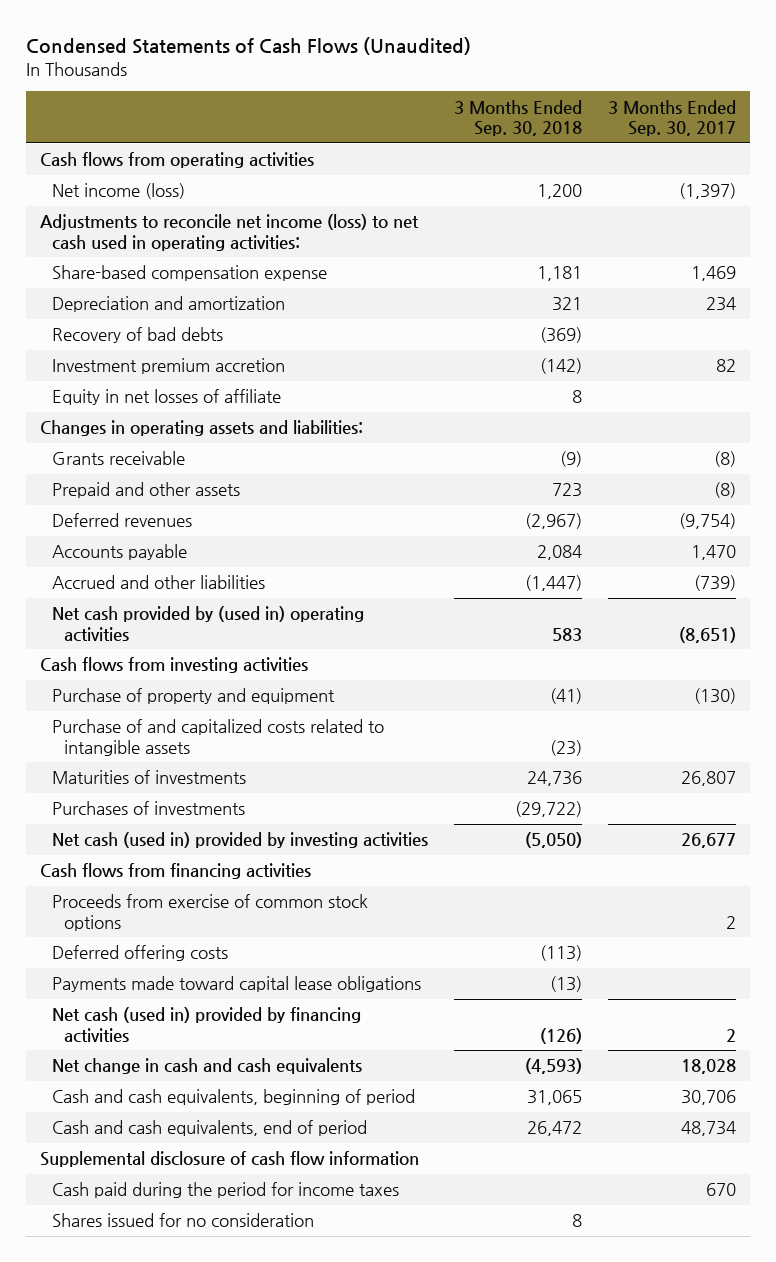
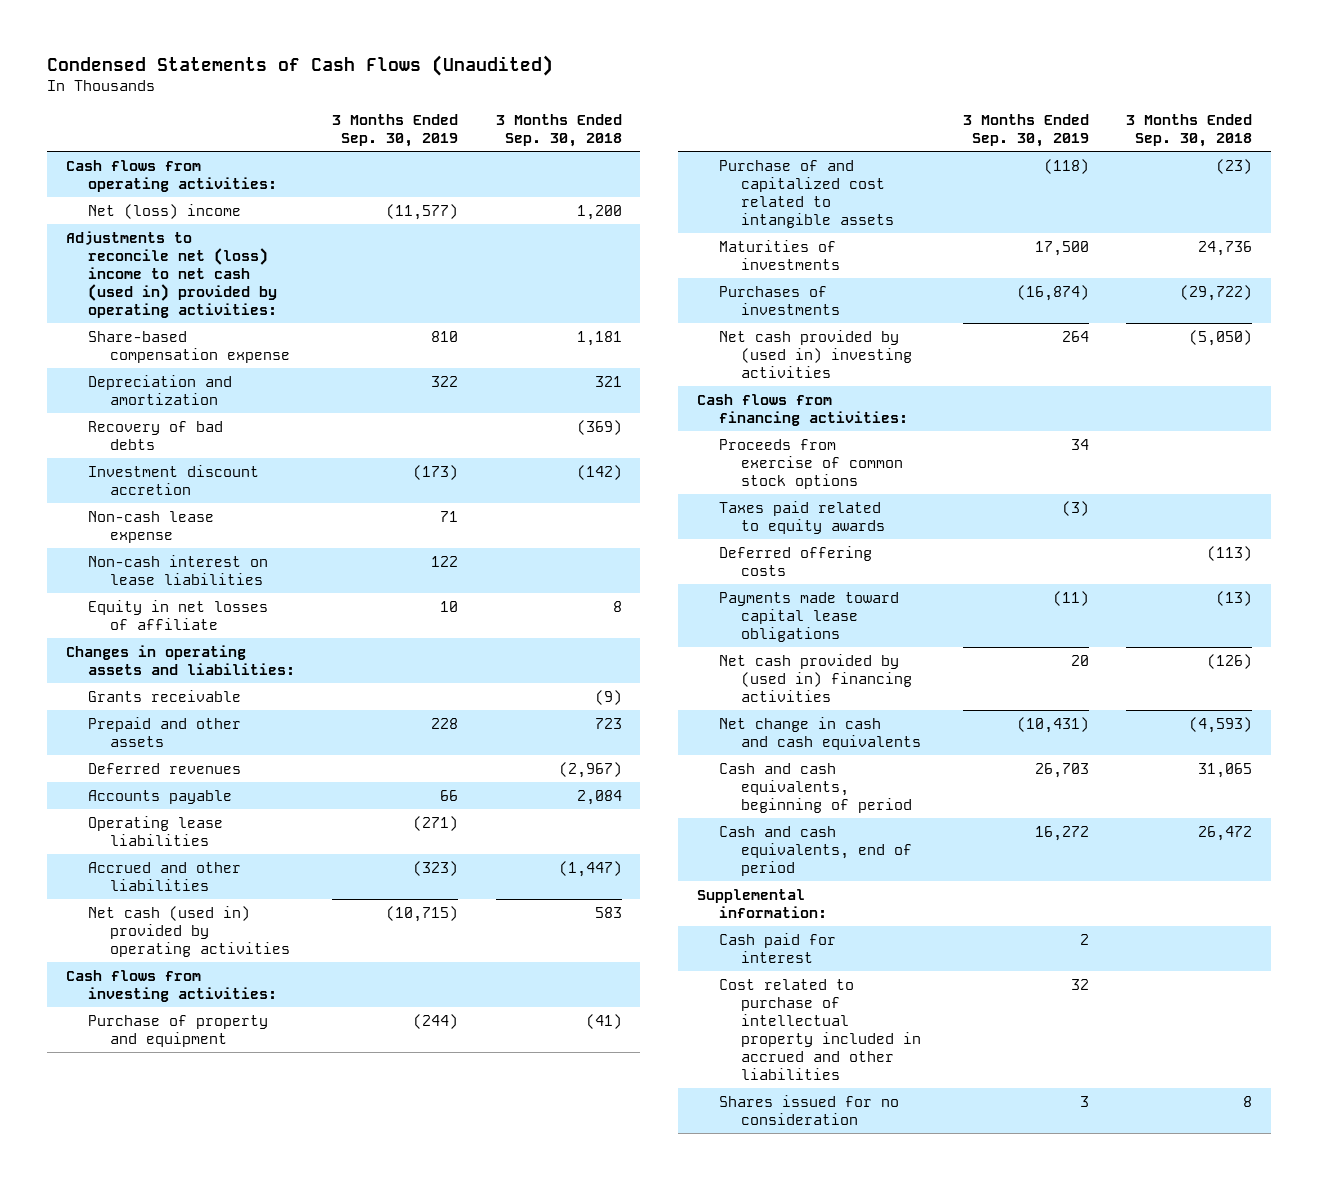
[608,99,737,136] 3 Months Ended Sep. 30, 2017 -> none
none -> [332,114,459,148] 3 Months Ended Sep. 30, 2019
[39,152,314,169] Cash flows from operating activities -> [65,159,278,192] Cash flows from operating activities:
[51,183,185,200] Net income (loss) -> [88,203,242,219] Net (loss) income
[39,214,419,251] Adjustments to reconcile net income (loss) to net cash used in operating activities: -> [65,230,278,318] Adjustments to reconcile net (loss) income to net cash (used in) provided by operating activities:
[51,358,285,375] Investment premium accretion -> [88,464,260,495] Investment discount accretion
none -> [88,510,215,543] Non-cash lease expense
none -> [88,554,269,585] Non-cash interest on lease liabilities
none -> [88,815,224,846] Operating lease liabilities
[51,606,364,642] Net cash provided by (used in) operating activities -> [88,905,291,957] Net cash (used in) provided by operating activities
[39,657,308,674] Cash flows from investing activities -> [65,969,278,1002] Cash flows from investing activities:
[51,719,384,756] Purchase of and capitalized costs related to intangible assets -> [718,159,895,228] Purchase of and capitalized cost related to intangible assets
[51,832,428,849] Net cash (used in) provided by investing activities -> [718,329,913,378] Net cash provided by (used in) investing activities
[39,863,311,880] Cash flows from financing activities -> [696,393,908,426] Cash flows from financing activities:
none -> [718,500,886,534] Taxes paid related to equity awards
[51,1007,361,1043] Net cash (used in) provided by financing activities -> [718,653,913,702] Net cash provided by (used in) financing activities
[51,1182,399,1199] Cash paid during the period for income taxes -> none
[39,1151,419,1168] Supplemental disclosure of cash flow information -> [696,888,827,918] Supplemental information:
none -> [718,932,836,963] Cash paid for interest
none -> [718,978,922,1080] Cost related to purchase of intellectual property included in accrued and other liabilities

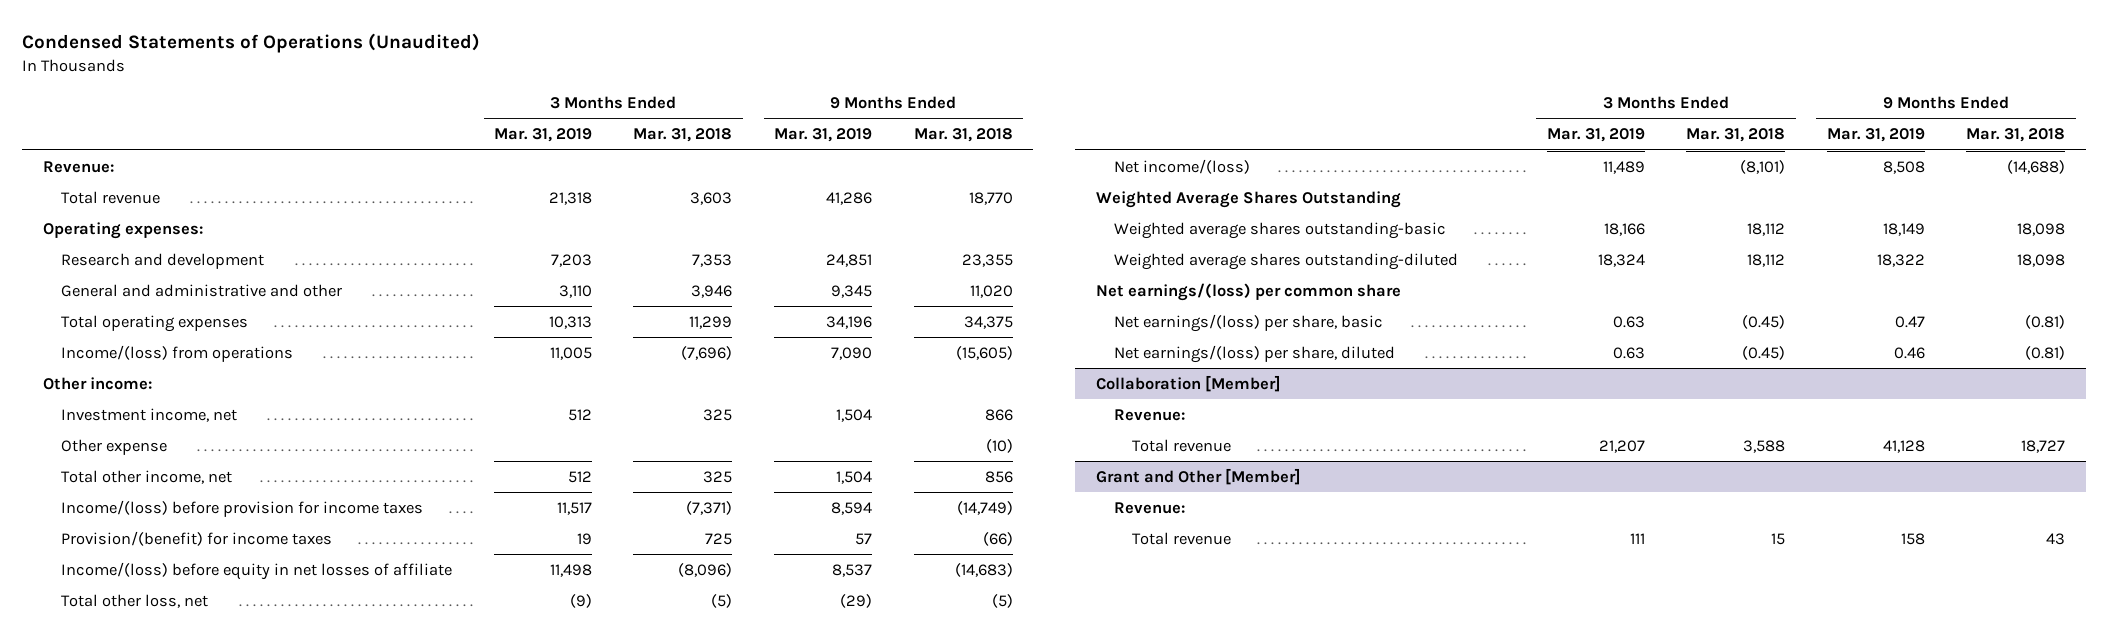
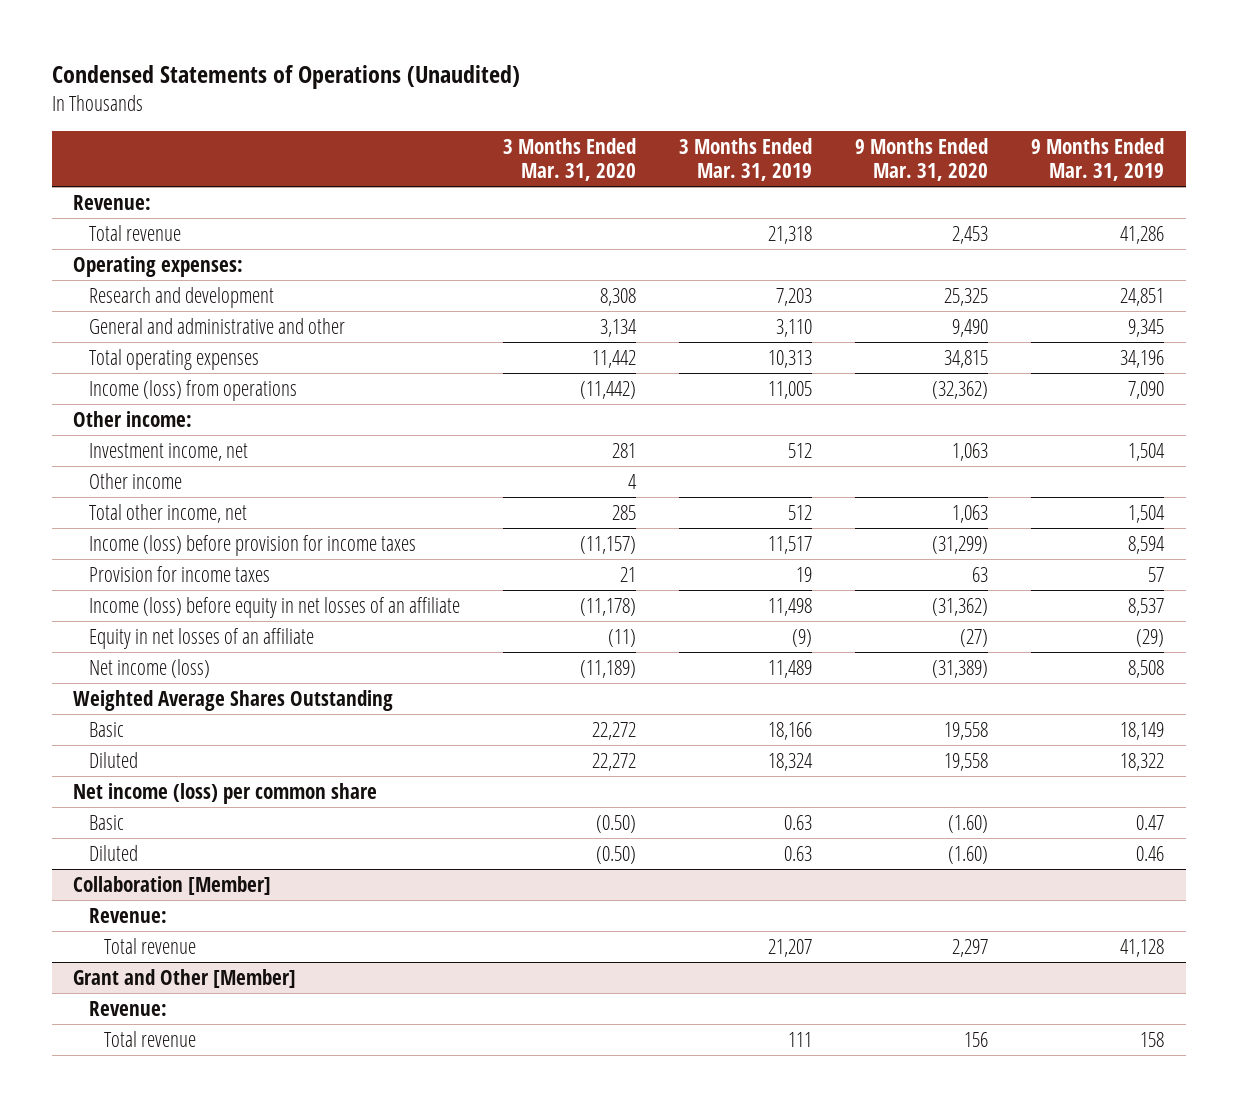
[633,128,733,143] Mar. 31, 2018 -> none
[913,128,1013,143] Mar. 31, 2018 -> none
none -> [502,137,636,182] 3 Months Ended Mar. 31, 2020
none -> [855,137,989,182] 9 Months Ended Mar. 31, 2020
[61,344,294,362] Income/(loss) from operations -> [88,379,297,401] Income (loss) from operations
[61,438,168,455] Other expense -> [88,472,182,489] Other income
[61,499,424,517] Income/(loss) before provision for income taxes -> [88,534,416,556] Income (loss) before provision for income taxes
[61,530,333,546] Provision/(benefit) for income taxes -> [88,565,270,582] Provision for income taxes
[61,561,453,580] Income/(loss) before equity in net losses of affiliate -> [88,596,460,618] Income (loss) before equity in net losses of an affiliate
[61,593,209,608] Total other loss, net -> [88,627,314,649] Equity in net losses of an affiliate
[1114,158,1251,174] Net income/(loss) -> [88,658,210,678] Net income (loss)
[1114,221,1447,239] Weighted average shares outstanding-basic -> [88,721,124,737] Basic
[1114,252,1459,270] Weighted average shares outstanding-diluted -> [88,751,138,768] Diluted
[1095,282,1401,301] Net earnings/(loss) per common share -> [73,782,378,804] Net income (loss) per common share
[1114,313,1384,332] Net earnings/(loss) per share, basic -> [88,814,124,830] Basic
[1114,344,1396,363] Net earnings/(loss) per share, diluted -> [88,844,138,861] Diluted

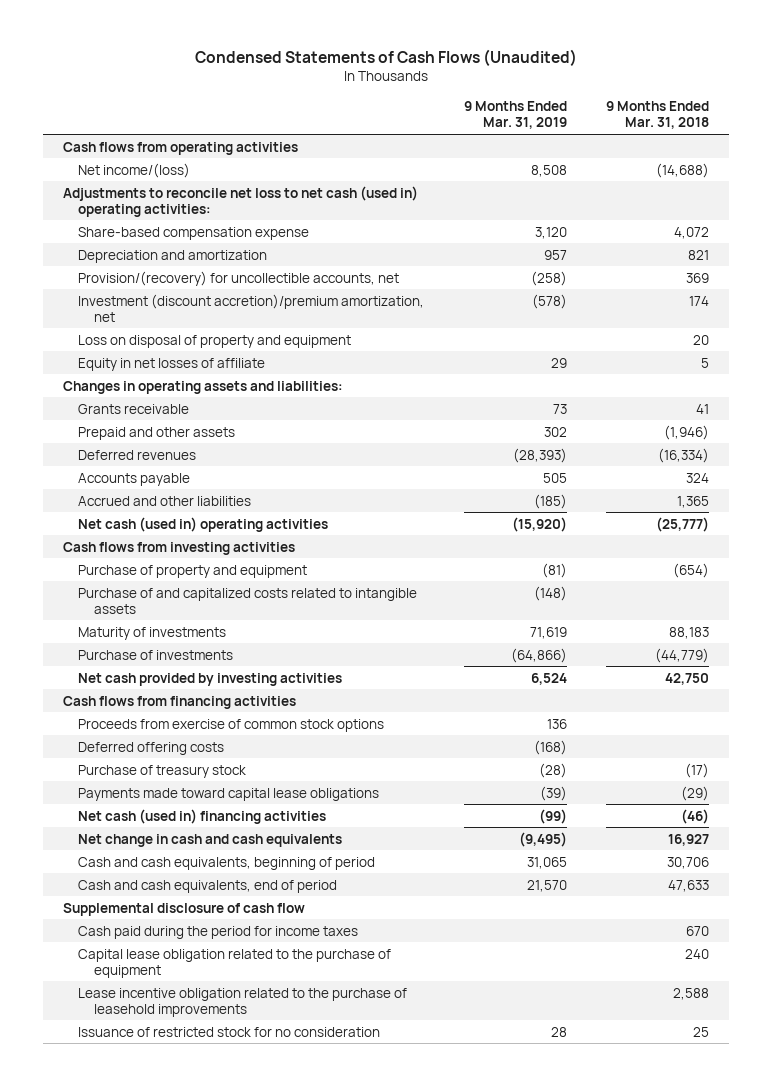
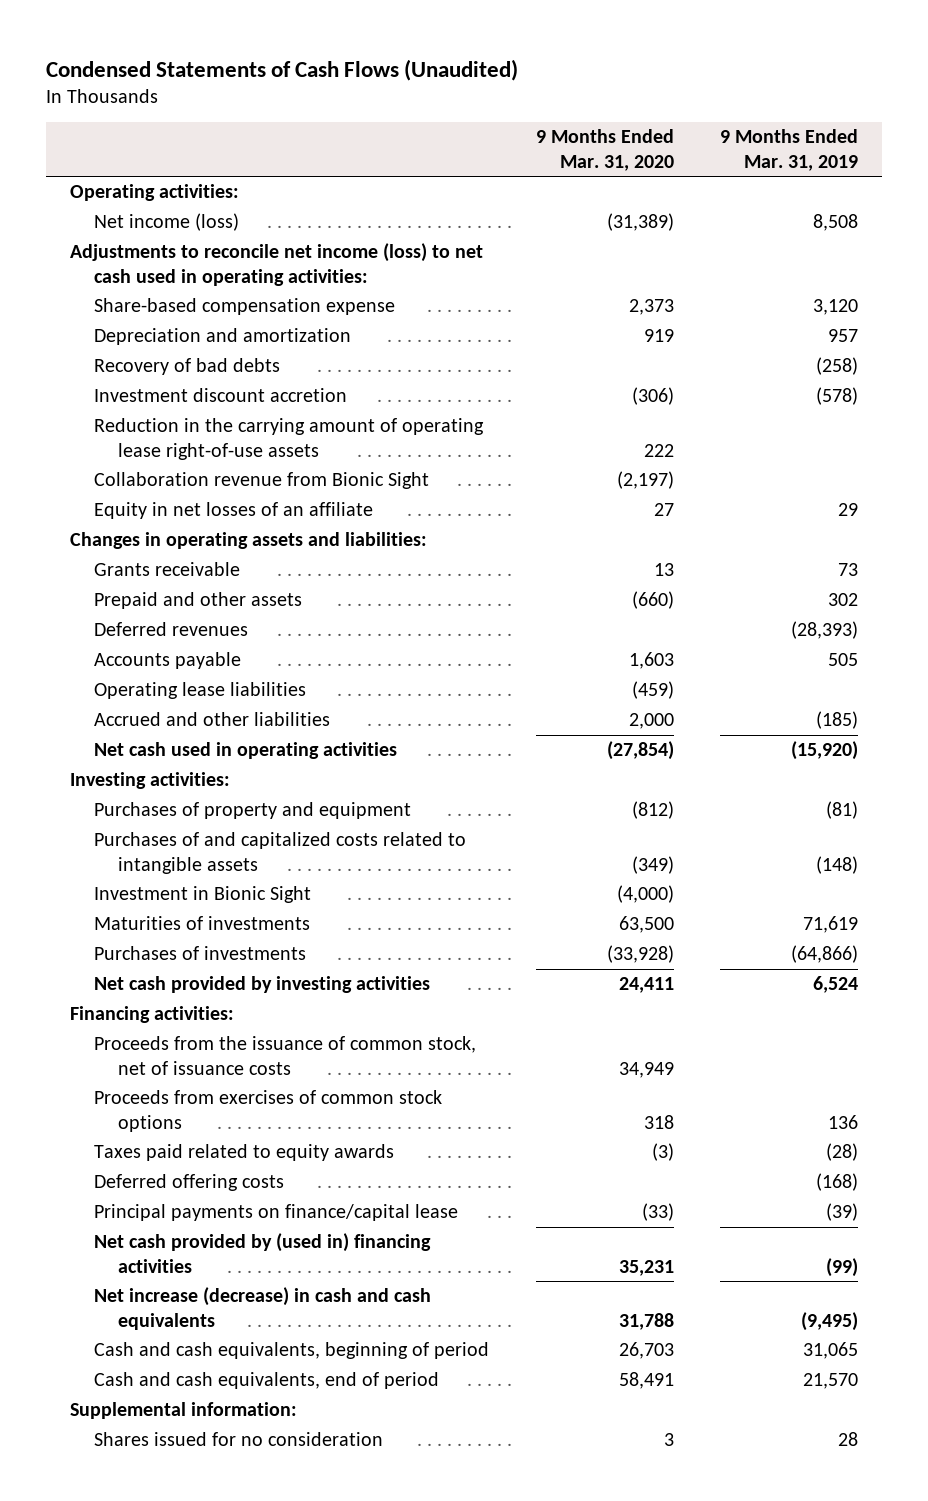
[606,101,710,130] 9 Months Ended Mar. 31, 2018 -> none
none -> [535,129,674,171] 9 Months Ended Mar. 31, 2020
[62,141,298,155] Cash flows from operating activities -> [69,184,239,202] Operating activities:
[78,162,191,178] Net income/(loss) -> [93,213,239,232] Net income (loss)
[62,185,418,217] Adjustments to reconcile net loss to net cash (used in) operating activities: -> [69,243,483,286] Adjustments to reconcile net income (loss) to net cash used in operating activities:
[78,334,352,348] Loss on disposal of property and equipment -> none
[78,270,400,286] Provision/(recovery) for uncollectible accounts, net -> [93,358,280,376] Recovery of bad debts
[78,293,425,322] Investment (discount accretion)/premium amortization, net -> [93,388,347,403] Investment discount accretion
none -> [93,418,484,460] Reduction in the carrying amount of operating lease right-of-use assets
none -> [93,472,429,490] Collaboration revenue from Bionic Sight
[78,357,266,371] Equity in net losses of affiliate -> [93,502,373,520] Equity in net losses of an affiliate
none -> [93,682,306,700] Operating lease liabilities
[78,516,329,532] Net cash (used in) operating activities -> [93,742,397,760] Net cash used in operating activities
[62,541,295,555] Cash flows from investing activities -> [69,772,230,790] Investing activities:
[78,564,308,578] Purchase of property and equipment -> [93,802,411,820] Purchases of property and equipment
[78,587,418,614] Purchase of and capitalized costs related to intangible assets -> [93,832,466,874] Purchases of and capitalized costs related to intangible assets
none -> [93,886,311,904] Investment in Bionic Sight
[78,626,227,640] Maturity of investments -> [93,916,310,931] Maturities of investments
[78,649,234,660] Purchase of investments -> [93,946,306,961] Purchases of investments
[62,695,296,709] Cash flows from financing activities -> [69,1006,234,1024] Financing activities:
none -> [93,1036,476,1075] Proceeds from the issuance of common stock, net of issuance costs
[78,718,385,732] Proceeds from exercise of common stock options -> [93,1090,442,1132] Proceeds from exercises of common stock options
none -> [93,1144,394,1162] Taxes paid related to equity awards
[78,764,247,778] Purchase of treasury stock -> none
[78,787,380,801] Payments made toward capital lease obligations -> none
none -> [93,1204,458,1222] Principal payments on finance/capital lease
[78,808,327,824] Net cash (used in) financing activities -> [93,1233,431,1273] Net cash provided by (used in) financing activities
[78,833,343,847] Net change in cash and cash equivalents -> [93,1287,431,1330] Net increase (decrease) in cash and cash equivalents
[78,925,359,939] Cash paid during the period for income taxes -> none
[78,948,392,978] Capital lease obligation related to the purchase of equipment -> none
[78,987,408,1017] Lease incentive obligation related to the purchase of leasehold improvements -> none
[78,1026,381,1037] Issuance of restricted stock for no consideration -> none
[62,902,305,916] Supplemental disclosure of cash flow -> [69,1402,297,1420] Supplemental information:
none -> [93,1432,383,1447] Shares issued for no consideration

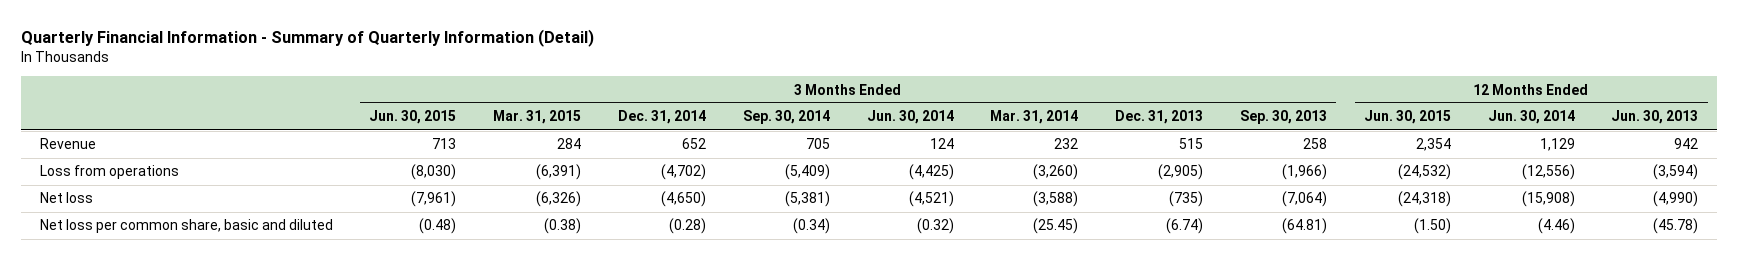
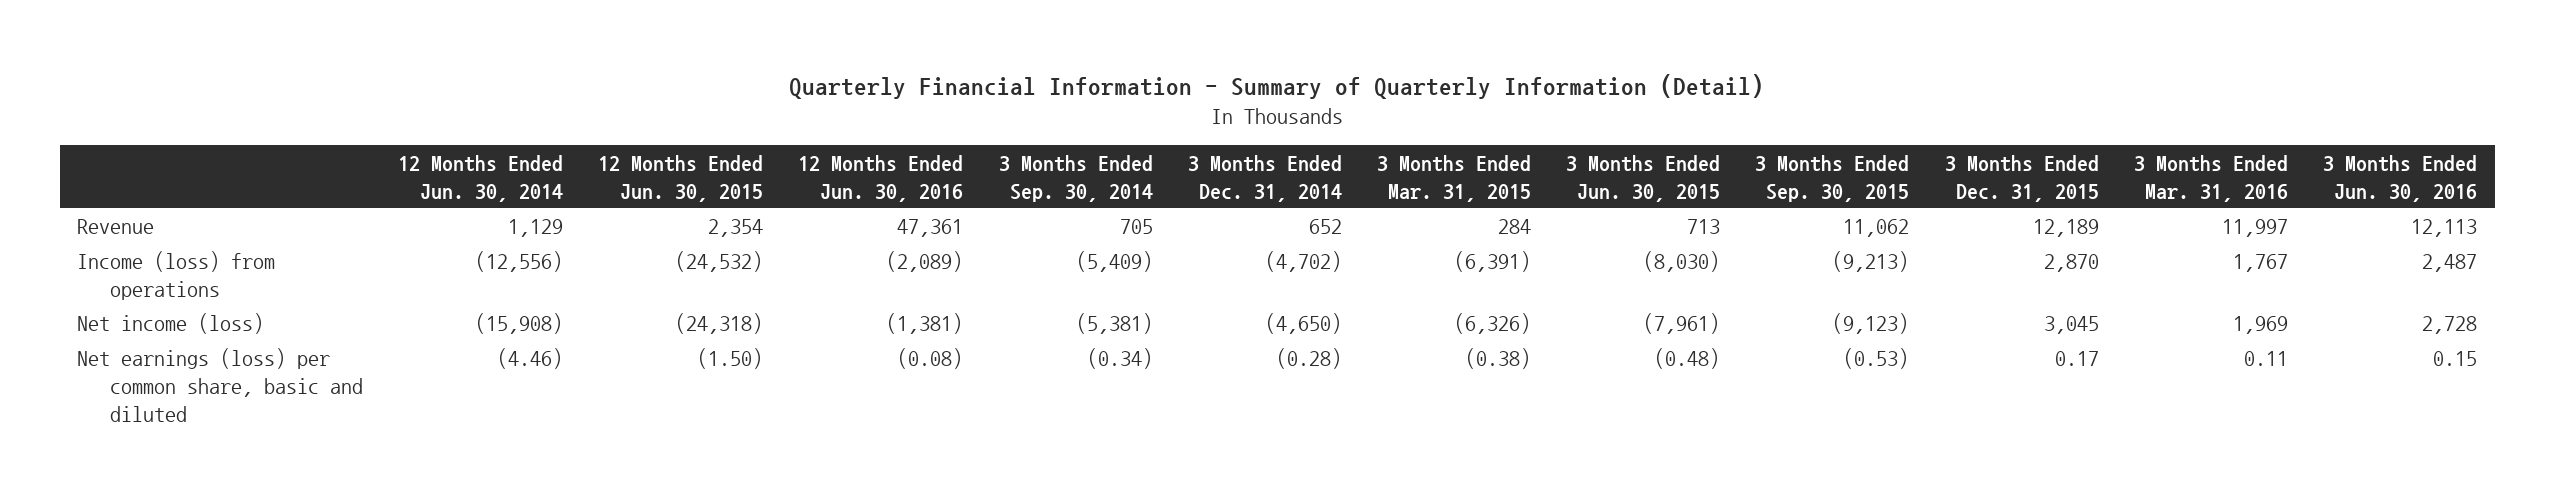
[866,110,954,125] Jun. 30, 2014 -> none
[990,110,1079,125] Mar. 31, 2014 -> none
[1115,110,1204,125] Dec. 31, 2013 -> none
[1239,110,1327,125] Sep. 30, 2013 -> none
[1611,110,1699,125] Jun. 30, 2013 -> none
none -> [798,154,964,202] 12 Months Ended Jun. 30, 2016
none -> [1755,154,1910,202] 3 Months Ended Sep. 30, 2015
none -> [1944,154,2099,202] 3 Months Ended Dec. 31, 2015
none -> [2133,154,2288,202] 3 Months Ended Mar. 31, 2016
none -> [2322,154,2477,202] 3 Months Ended Jun. 30, 2016
[39,165,179,180] Loss from operations -> [77,251,276,301] Income (loss) from operations
[39,192,93,204] Net loss -> [77,313,265,335] Net income (loss)
[39,219,333,234] Net loss per common share, basic and diluted -> [77,348,363,423] Net earnings (loss) per common share, basic and diluted

